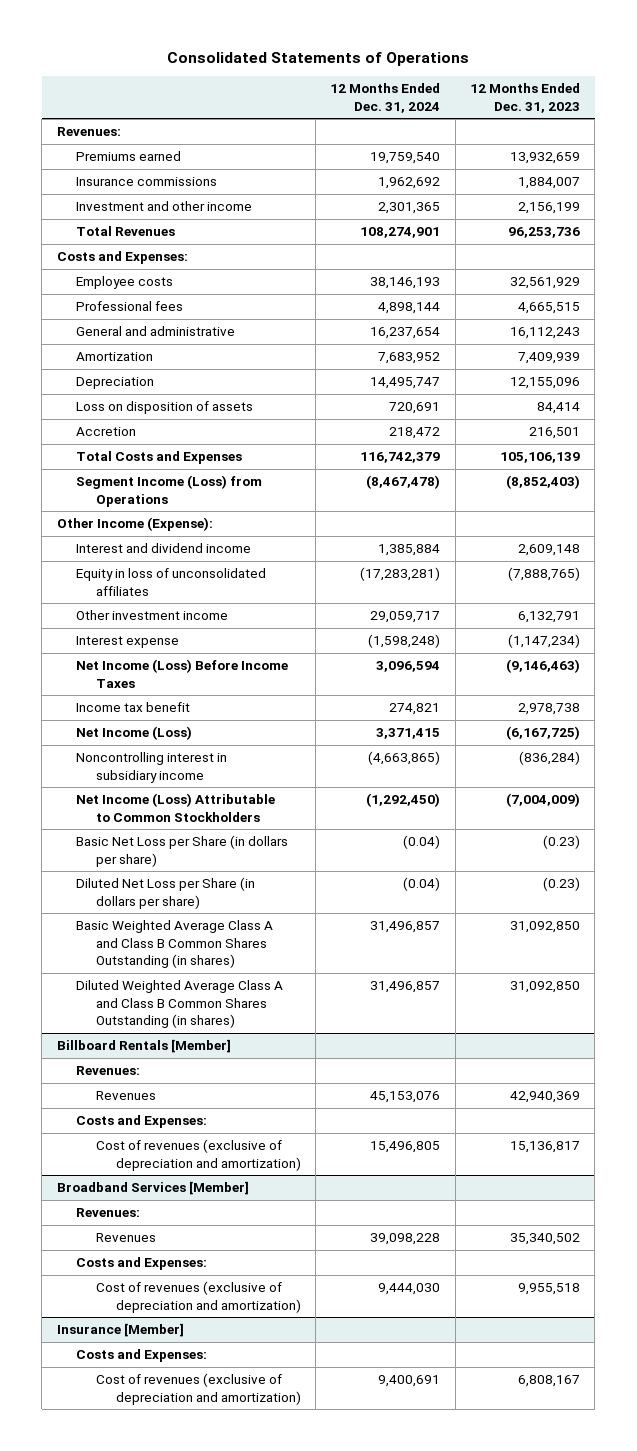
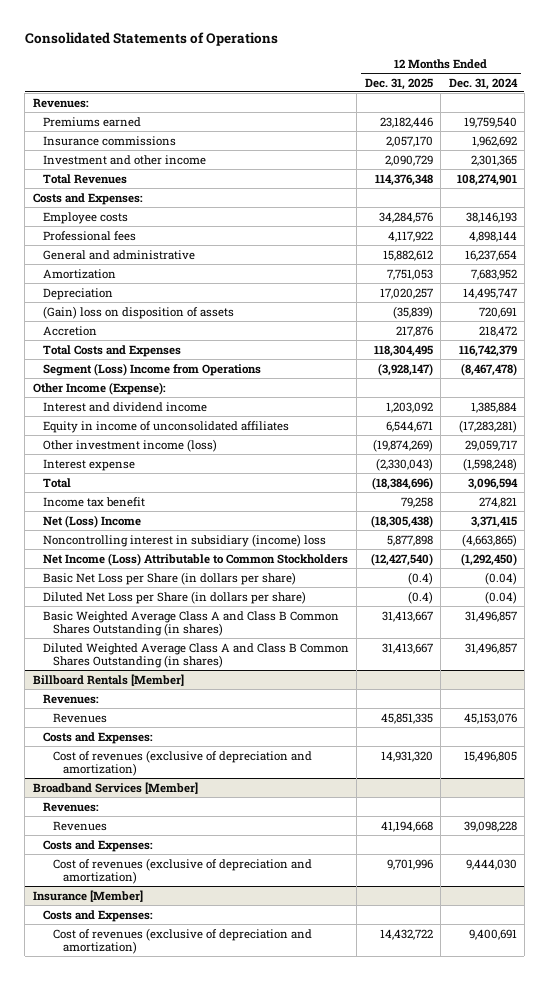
[470,83,581,113] 12 Months Ended Dec. 31, 2023 -> none
none -> [364,77,433,90] Dec. 31, 2025
[76,401,254,415] Loss on disposition of assets -> [42,305,234,319] (Gain) loss on disposition of assets
[76,475,263,507] Segment Income (Loss) from Operations -> [42,362,261,376] Segment (Loss) Income from Operations
[76,568,267,596] Equity in loss of unconsolidated affiliates -> [42,420,289,433] Equity in income of unconsolidated affiliates
[76,610,229,621] Other investment income -> [42,438,217,452] Other investment income (loss)
[76,659,289,688] Net Income (Loss) Before Income Taxes -> [42,477,71,488] Total
[76,726,193,741] Net Income (Loss) -> [42,514,141,528] Net (Loss) Income
[76,752,228,783] Noncontrolling interest in subsidiary income -> [42,533,326,547] Noncontrolling interest in subsidiary (income) loss

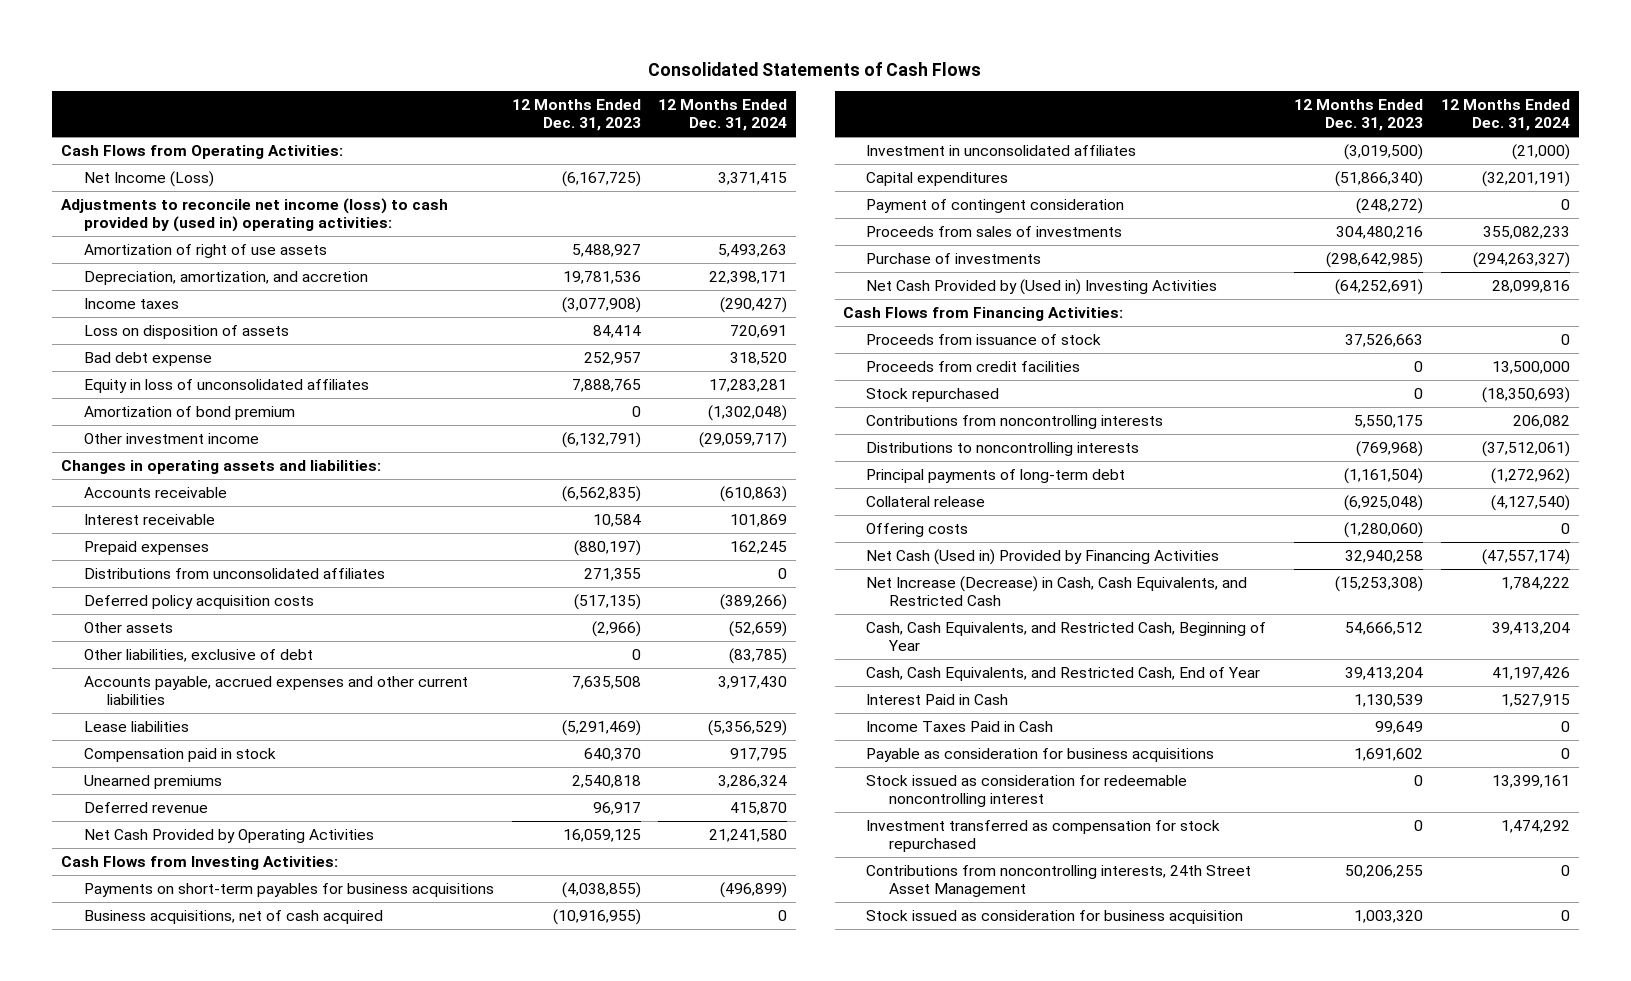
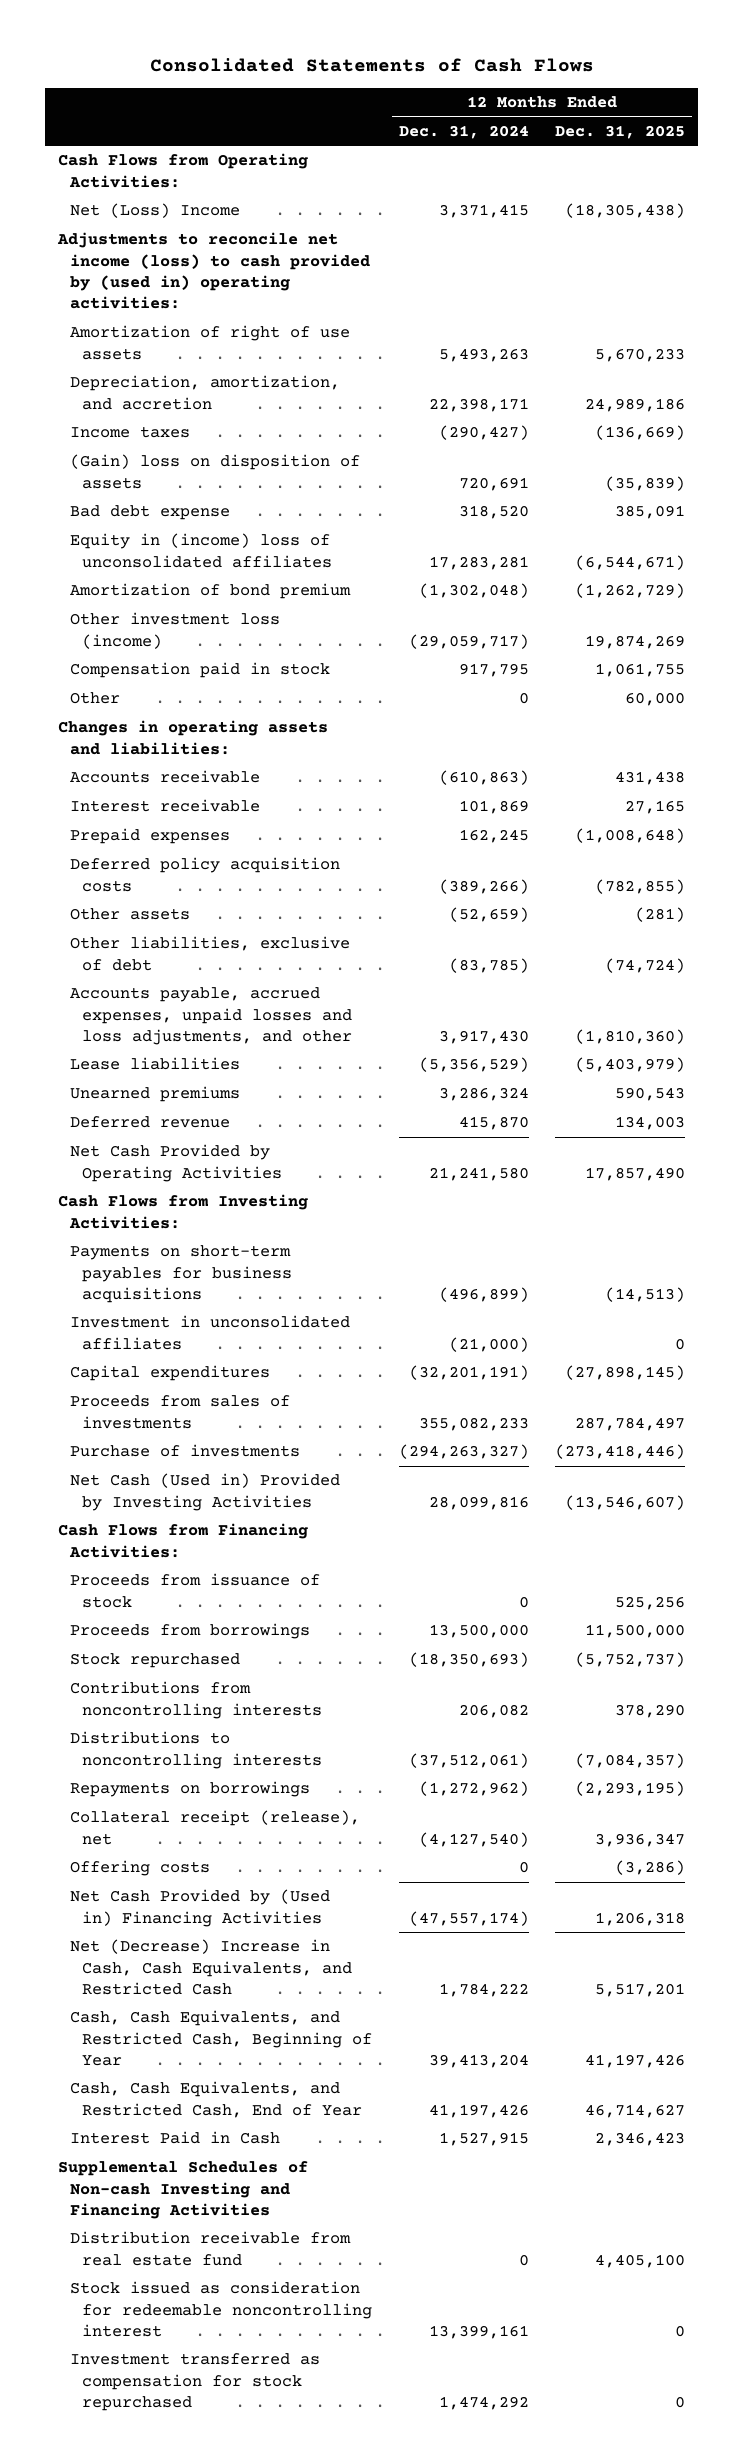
[511,98,641,132] 12 Months Ended Dec. 31, 2023 -> none
none -> [555,124,686,139] Dec. 31, 2025
[83,170,214,187] Net Income (Loss) -> [70,203,241,219] Net (Loss) Income
[83,324,289,339] Loss on disposition of assets -> [70,454,361,489] (Gain) loss on disposition of assets
[83,378,369,393] Equity in loss of unconsolidated affiliates -> [70,533,333,568] Equity in (income) loss of unconsolidated affiliates
[83,432,259,444] Other investment income -> [70,612,281,649] Other investment loss (income)
[83,747,276,762] Compensation paid in stock -> [70,662,331,679] Compensation paid in stock
none -> [70,692,121,705] Other
[83,567,385,579] Distributions from unconsolidated affiliates -> none
[83,675,468,705] Accounts payable, accrued expenses and other current liabilities -> [70,987,353,1045] Accounts payable, accrued expenses, unpaid losses and loss adjustments, and other
[83,909,383,924] Business acquisitions, net of cash acquired -> none
[866,198,1125,213] Payment of contingent consideration -> none
[866,278,1218,295] Net Cash Provided by (Used in) Investing Activities -> [70,1473,341,1511] Net Cash (Used in) Provided by Investing Activities
[866,360,1081,372] Proceeds from credit facilities -> [70,1623,311,1640] Proceeds from borrowings
[866,468,1126,483] Principal payments of long-term debt -> [70,1781,311,1798] Repayments on borrowings
[866,495,986,507] Collateral release -> [70,1810,361,1845] Collateral receipt (release), net
[866,548,1220,565] Net Cash (Used in) Provided by Financing Activities -> [70,1889,331,1927] Net Cash Provided by (Used in) Financing Activities
[866,575,1248,606] Net Increase (Decrease) in Cash, Cash Equivalents, and Restricted Cash -> [70,1939,353,1995] Net (Decrease) Increase in Cash, Cash Equivalents, and Restricted Cash
[866,720,1054,732] Income Taxes Paid in Cash -> none
[866,747,1215,762] Payable as consideration for business acquisitions -> none
none -> [58,2161,309,2219] Supplemental Schedules of Non-cash Investing and Financing Activities
none -> [70,2231,352,2266] Distribution receivable from real estate fund
[866,864,1252,897] Contributions from noncontrolling interests, 24th Street Asset Management -> none
[866,909,1244,924] Stock issued as consideration for business acquisition -> none

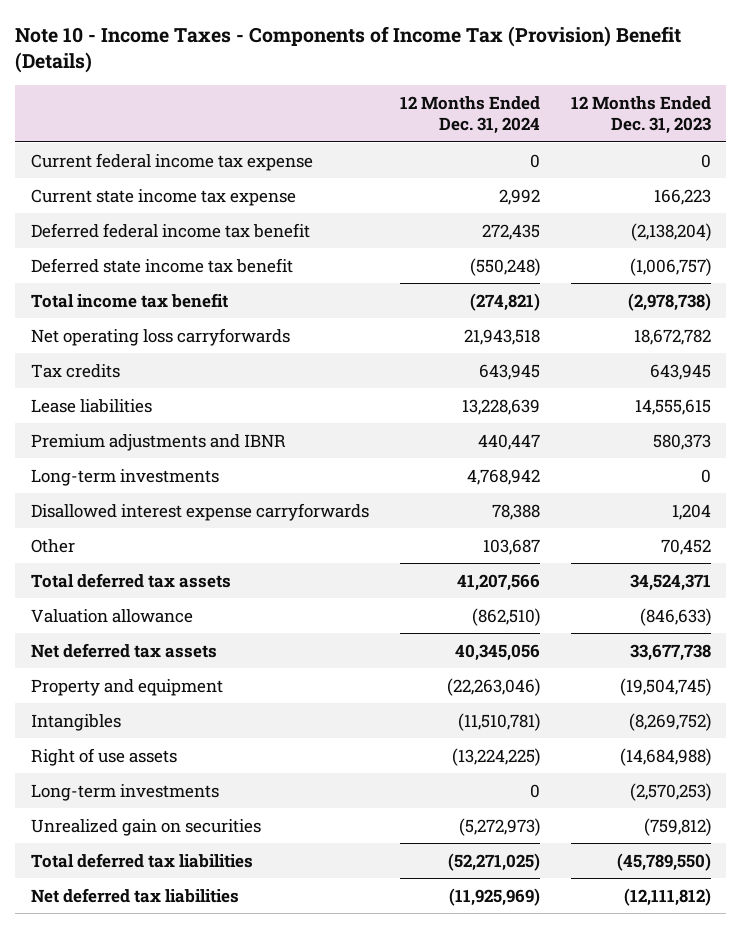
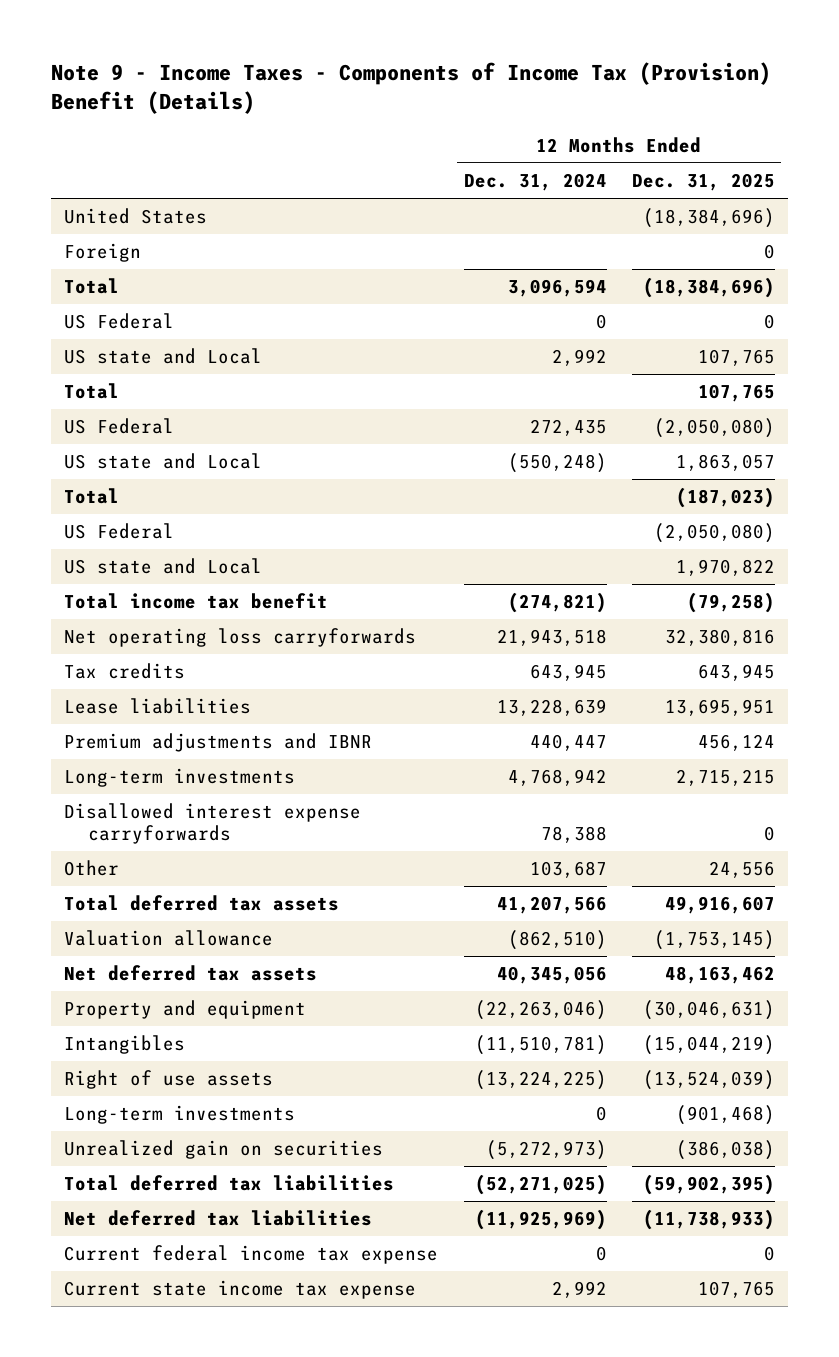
[15,25,682,74] Note 10 - Income Taxes - Components of Income Tax (Provision) Benefit (Details) -> [51,62,772,115] Note 9 - Income Taxes - Components of Income Tax (Provision) Benefit (Details)
[570,95,711,135] 12 Months Ended Dec. 31, 2023 -> none
none -> [631,173,775,192] Dec. 31, 2025
none -> [64,208,208,225] United States
none -> [64,243,142,263] Foreign
none -> [64,278,120,295] Total
none -> [64,313,175,330] US Federal
none -> [64,348,263,365] US state and Local
none -> [64,383,120,400] Total
[30,222,310,238] Deferred federal income tax benefit -> [64,418,175,435] US Federal
[30,257,293,273] Deferred state income tax benefit -> [64,453,263,470] US state and Local
none -> [64,488,120,505] Total
none -> [64,523,175,540] US Federal
none -> [64,558,263,575] US state and Local
[30,152,313,171] Current federal income tax expense -> [64,1245,439,1265] Current federal income tax expense
[30,188,296,206] Current state income tax expense -> [64,1280,417,1300] Current state income tax expense

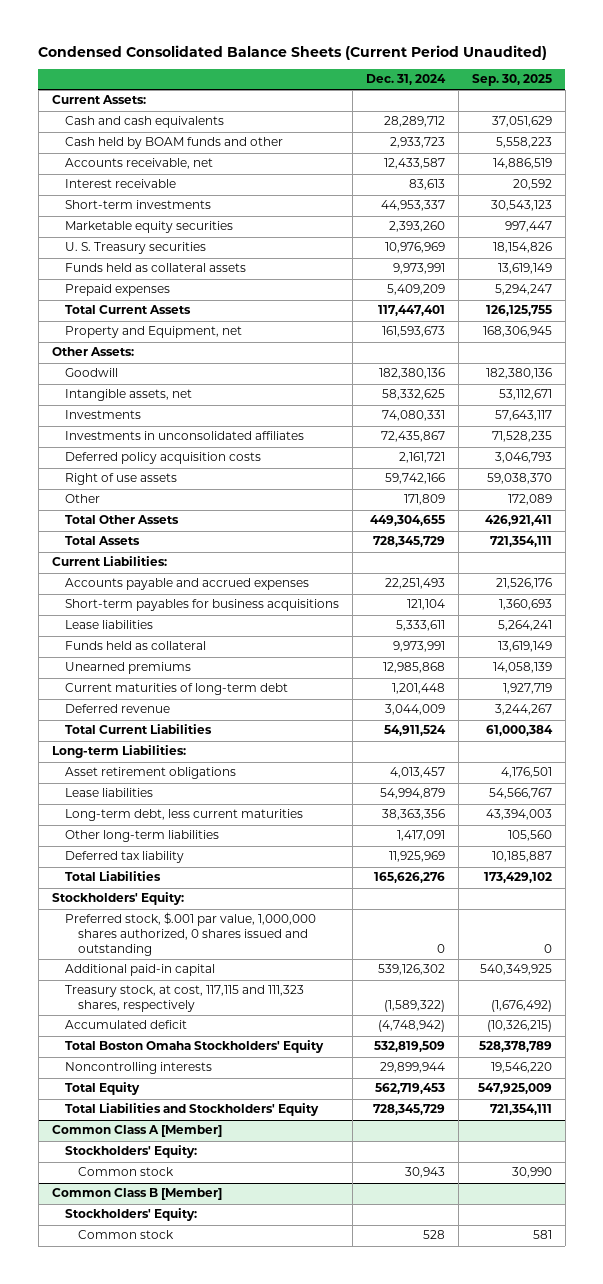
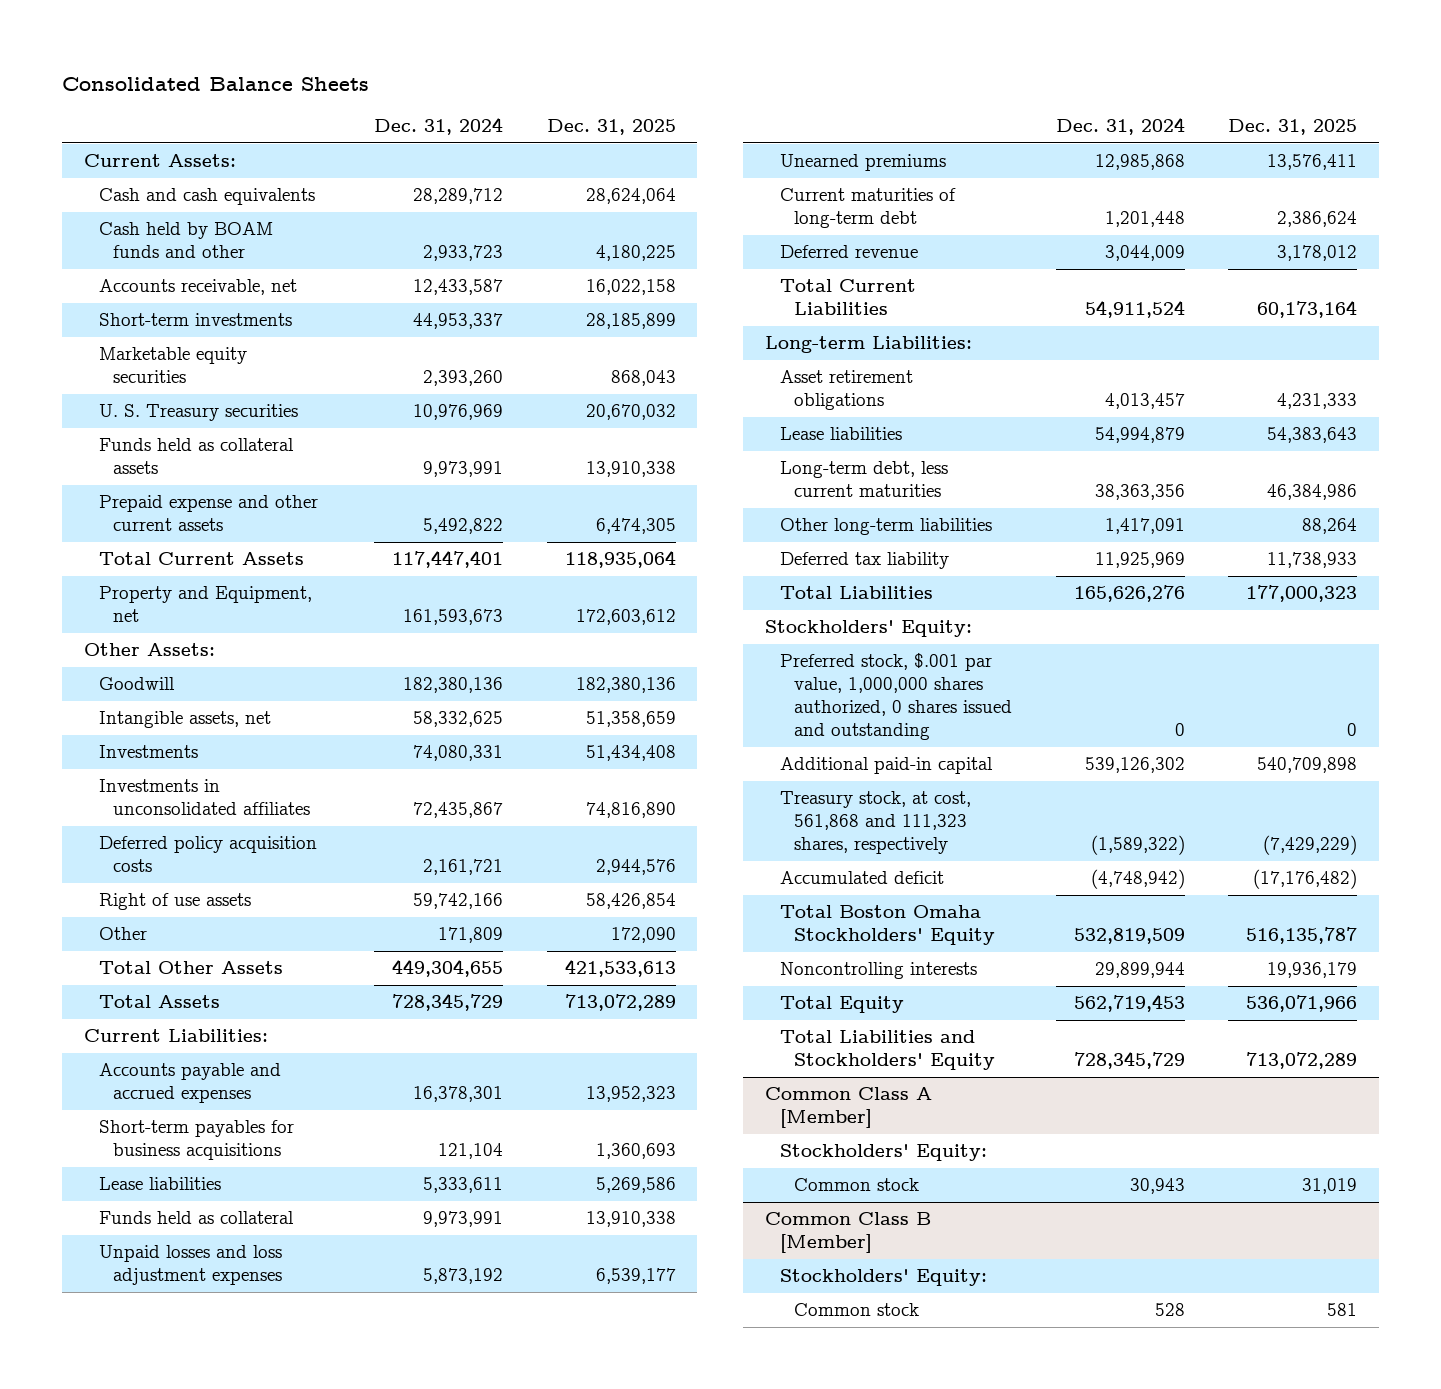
[38,44,548,60] Condensed Consolidated Balance Sheets (Current Period Unaudited) -> [62,76,370,91] Consolidated Balance Sheets
[471,74,552,87] Sep. 30, 2025 -> none
none -> [546,119,676,136] Dec. 31, 2025
[64,179,176,189] Interest receivable -> none
[64,284,170,297] Prepaid expenses -> none
none -> [98,495,318,532] Prepaid expense and other current assets
[384,578,445,590] 22,251,493 -> [413,1086,504,1103] 16,378,301
none -> [98,1245,283,1286] Unpaid losses and loss adjustment expenses
[64,985,304,1013] Treasury stock, at cost, 117,115 and 111,323 shares, respectively -> [779,791,971,855] Treasury stock, at cost, 561,868 and 111,323 shares, respectively

